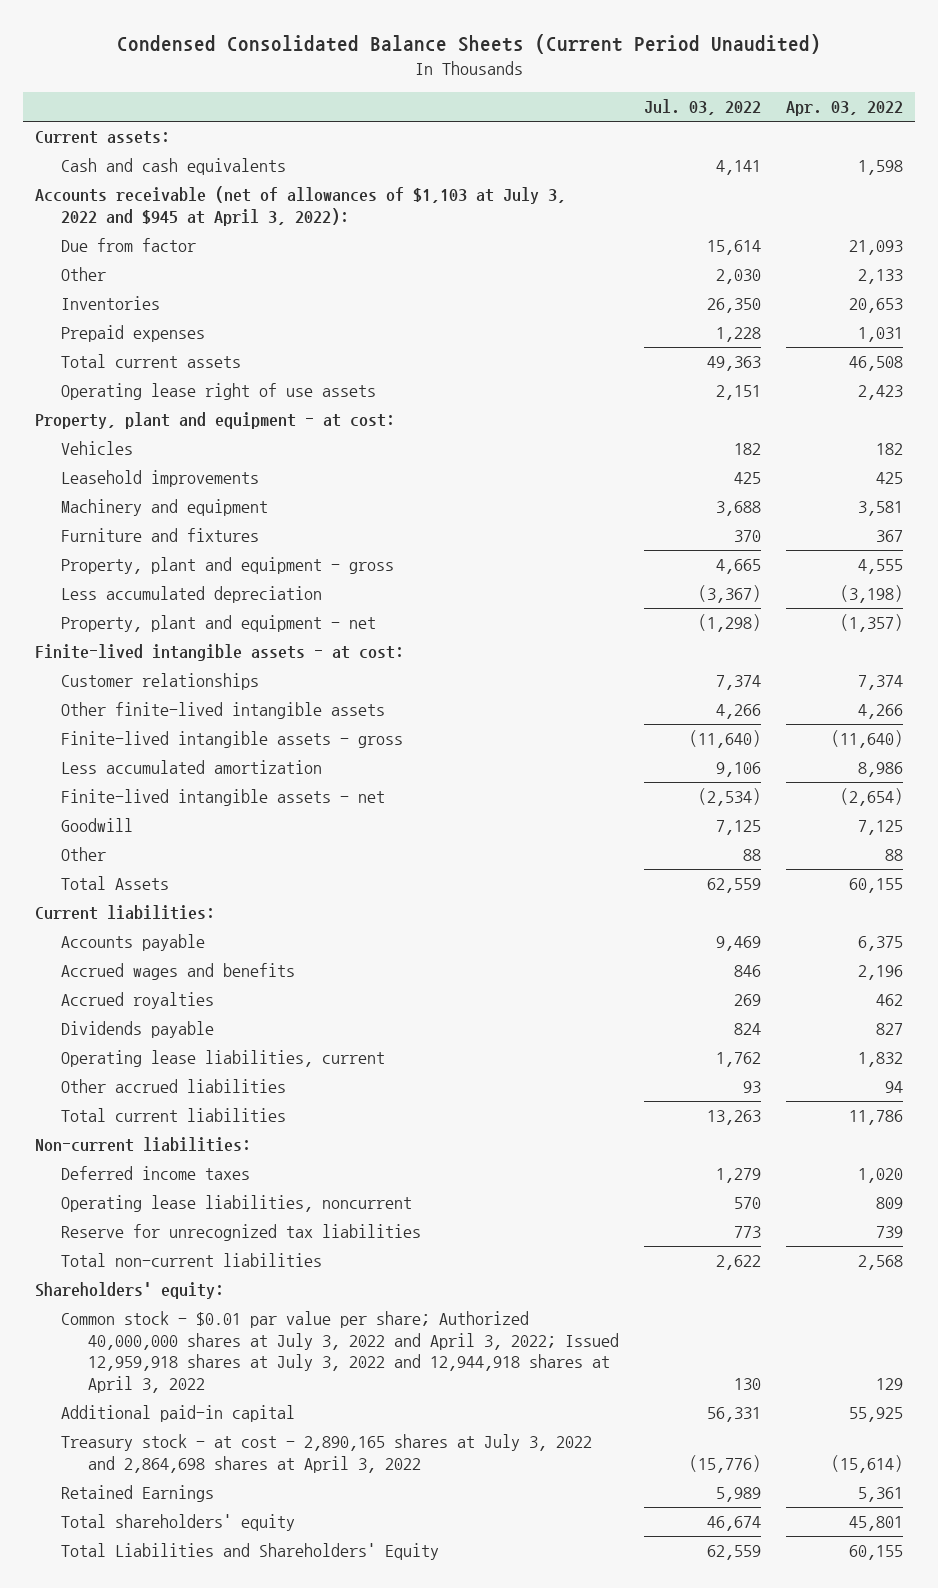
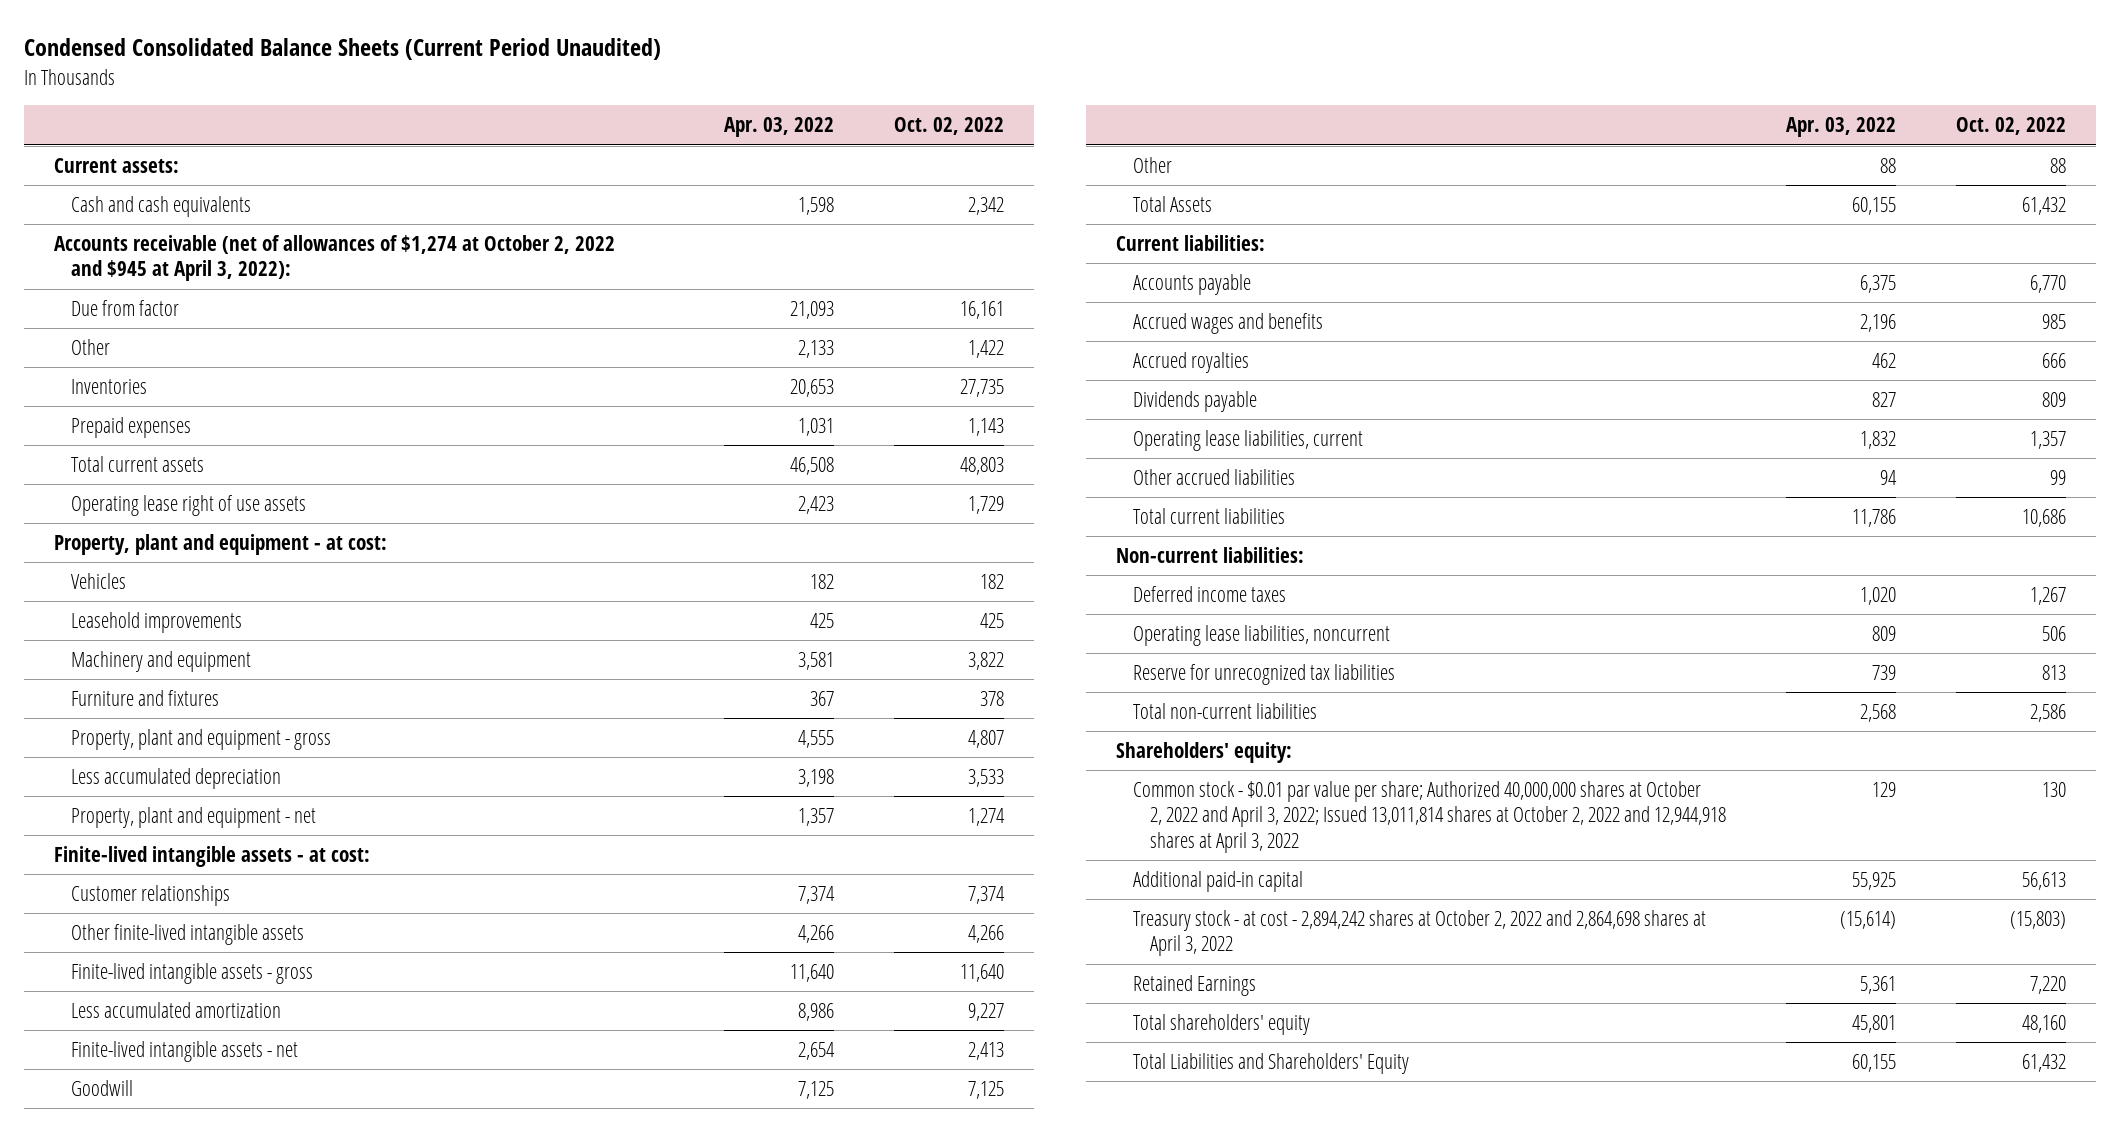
[643,99,761,116] Jul. 03, 2022 -> none
none -> [893,117,1004,136] Oct. 02, 2022
[34,186,566,226] Accounts receivable (net of allowances of $1,103 at July 3, 2022 and $945 at April 3, 2022): -> [54,234,616,282] Accounts receivable (net of allowances of $1,274 at October 2, 2022 and $945 at April 3, 2022):
[839,585,903,604] (3,198) -> [797,768,834,787] 3,198
[839,614,903,633] (1,357) -> [797,807,834,826] 1,357
[830,730,903,749] (11,640) -> [789,963,834,982] 11,640
[839,788,903,807] (2,654) -> [797,1041,835,1060] 2,654
[61,1311,619,1393] Common stock - $0.01 par value per share; Authorized 40,000,000 shares at July 3, 2022 and April 3, 2022; Issued 12,959,918 shares at July 3, 2022 and 12,944,918 shares at April 3, 2022 -> [1132,780,1726,853] Common stock - $0.01 par value per share; Authorized 40,000,000 shares at October 2, 2022 and April 3, 2022; Issued 13,011,814 shares at October 2, 2022 and 12,944,918 shares at April 3, 2022
[61,1434,593,1473] Treasury stock - at cost - 2,890,165 shares at July 3, 2022 and 2,864,698 shares at April 3, 2022 -> [1132,909,1706,957] Treasury stock - at cost - 2,894,242 shares at October 2, 2022 and 2,864,698 shares at April 3, 2022

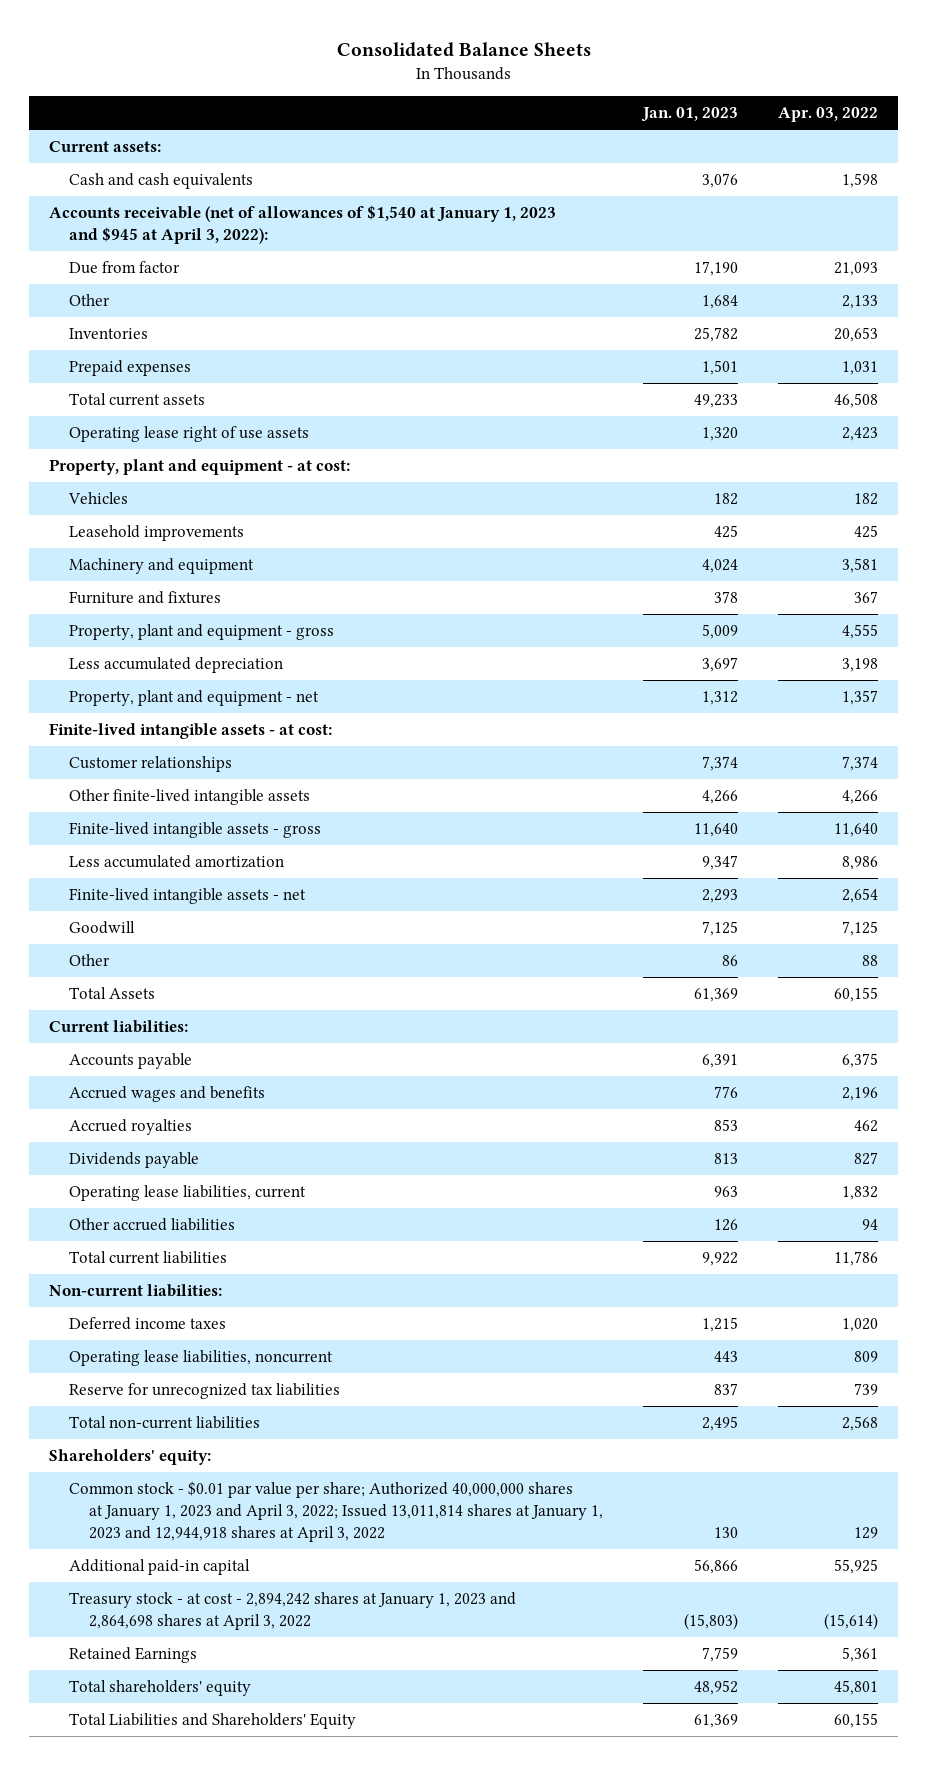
[24,38,662,61] Condensed Consolidated Balance Sheets (Current Period Unaudited) -> [336,41,591,57] Consolidated Balance Sheets
[893,117,1004,136] Oct. 02, 2022 -> none
none -> [640,107,738,123] Jan. 01, 2023
[54,234,616,282] Accounts receivable (net of allowances of $1,274 at October 2, 2022 and $945 at April 3, 2022): -> [49,205,557,244] Accounts receivable (net of allowances of $1,540 at January 1, 2023 and $945 at April 3, 2022):
[1132,780,1726,853] Common stock - $0.01 par value per share; Authorized 40,000,000 shares at October 2, 2022 and April 3, 2022; Issued 13,011,814 shares at October 2, 2022 and 12,944,918 shares at April 3, 2022 -> [69,1481,603,1542] Common stock - $0.01 par value per share; Authorized 40,000,000 shares at January 1, 2023 and April 3, 2022; Issued 13,011,814 shares at January 1, 2023 and 12,944,918 shares at April 3, 2022
[1132,909,1706,957] Treasury stock - at cost - 2,894,242 shares at October 2, 2022 and 2,864,698 shares at April 3, 2022 -> [69,1592,517,1630] Treasury stock - at cost - 2,894,242 shares at January 1, 2023 and 2,864,698 shares at April 3, 2022

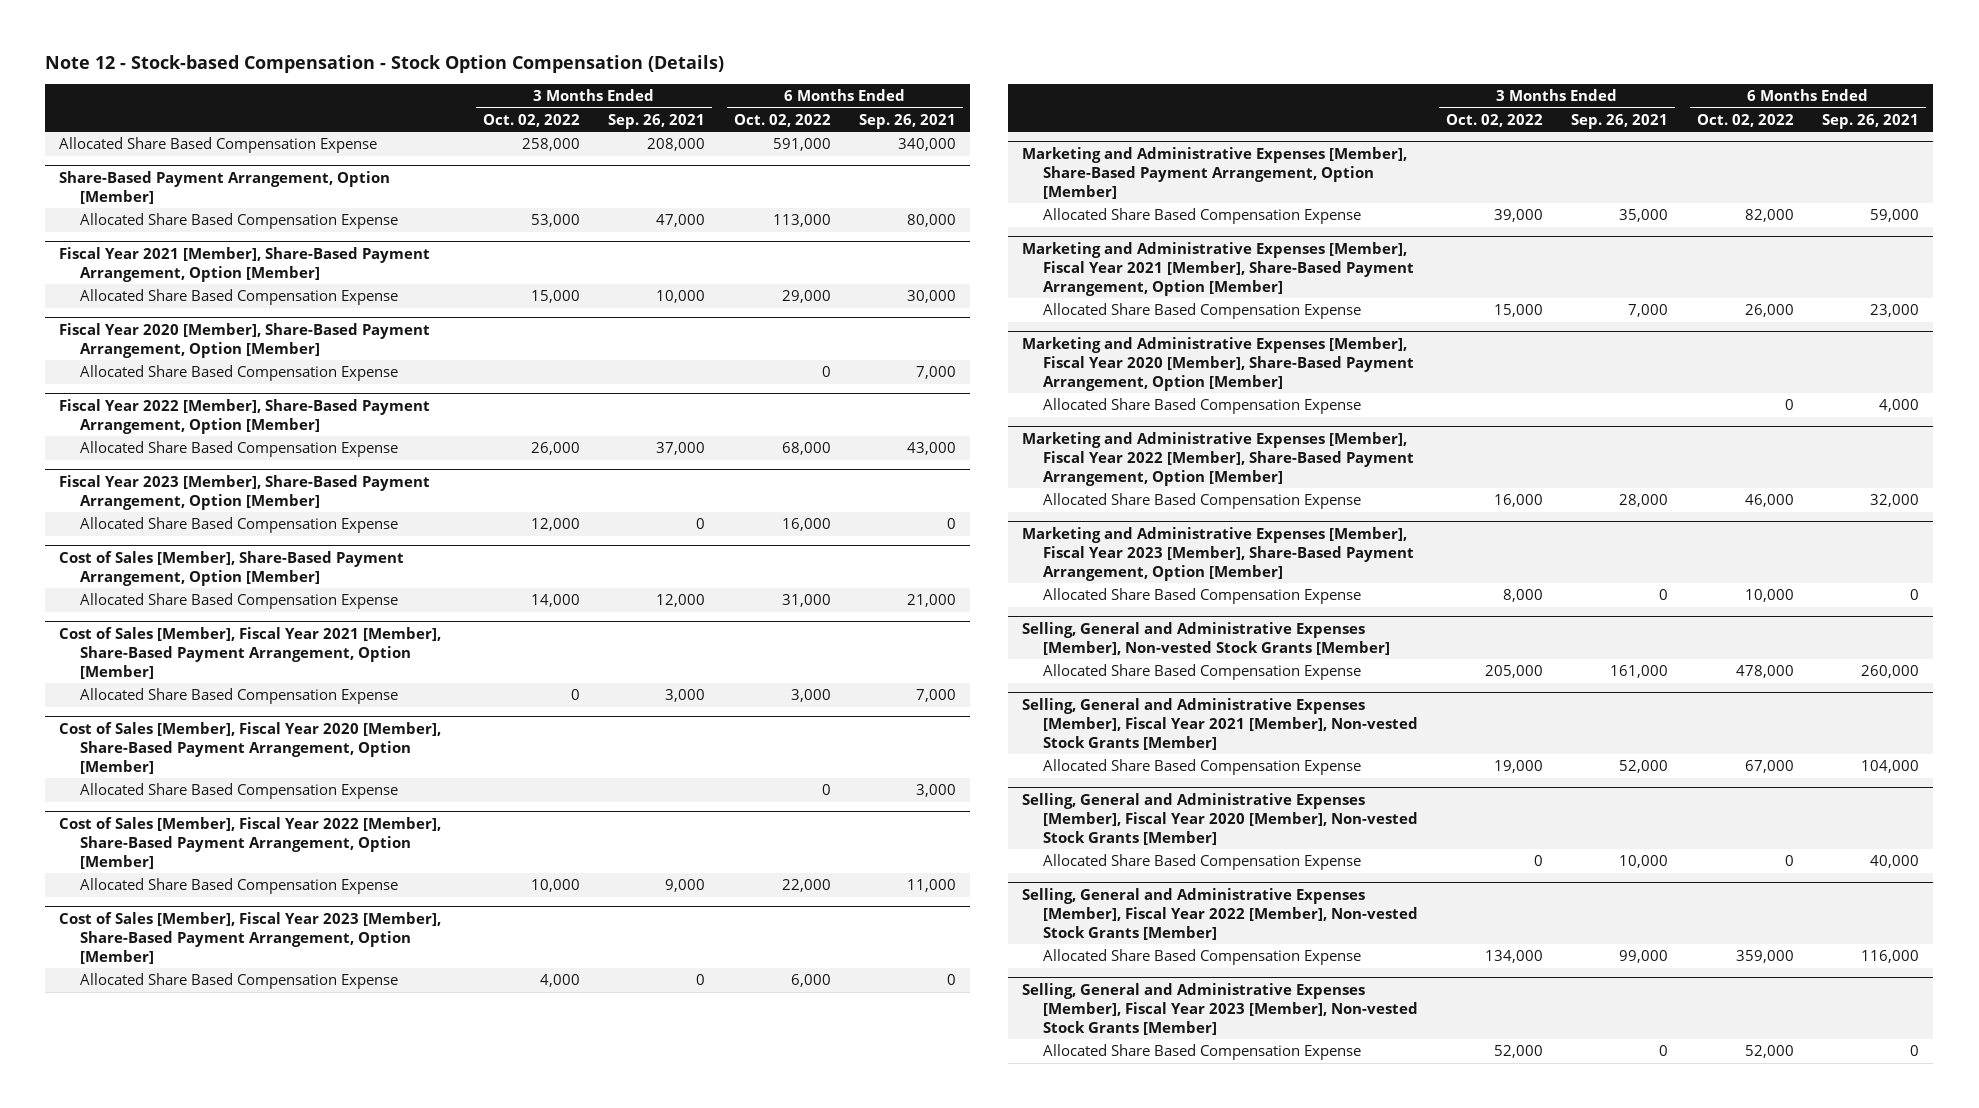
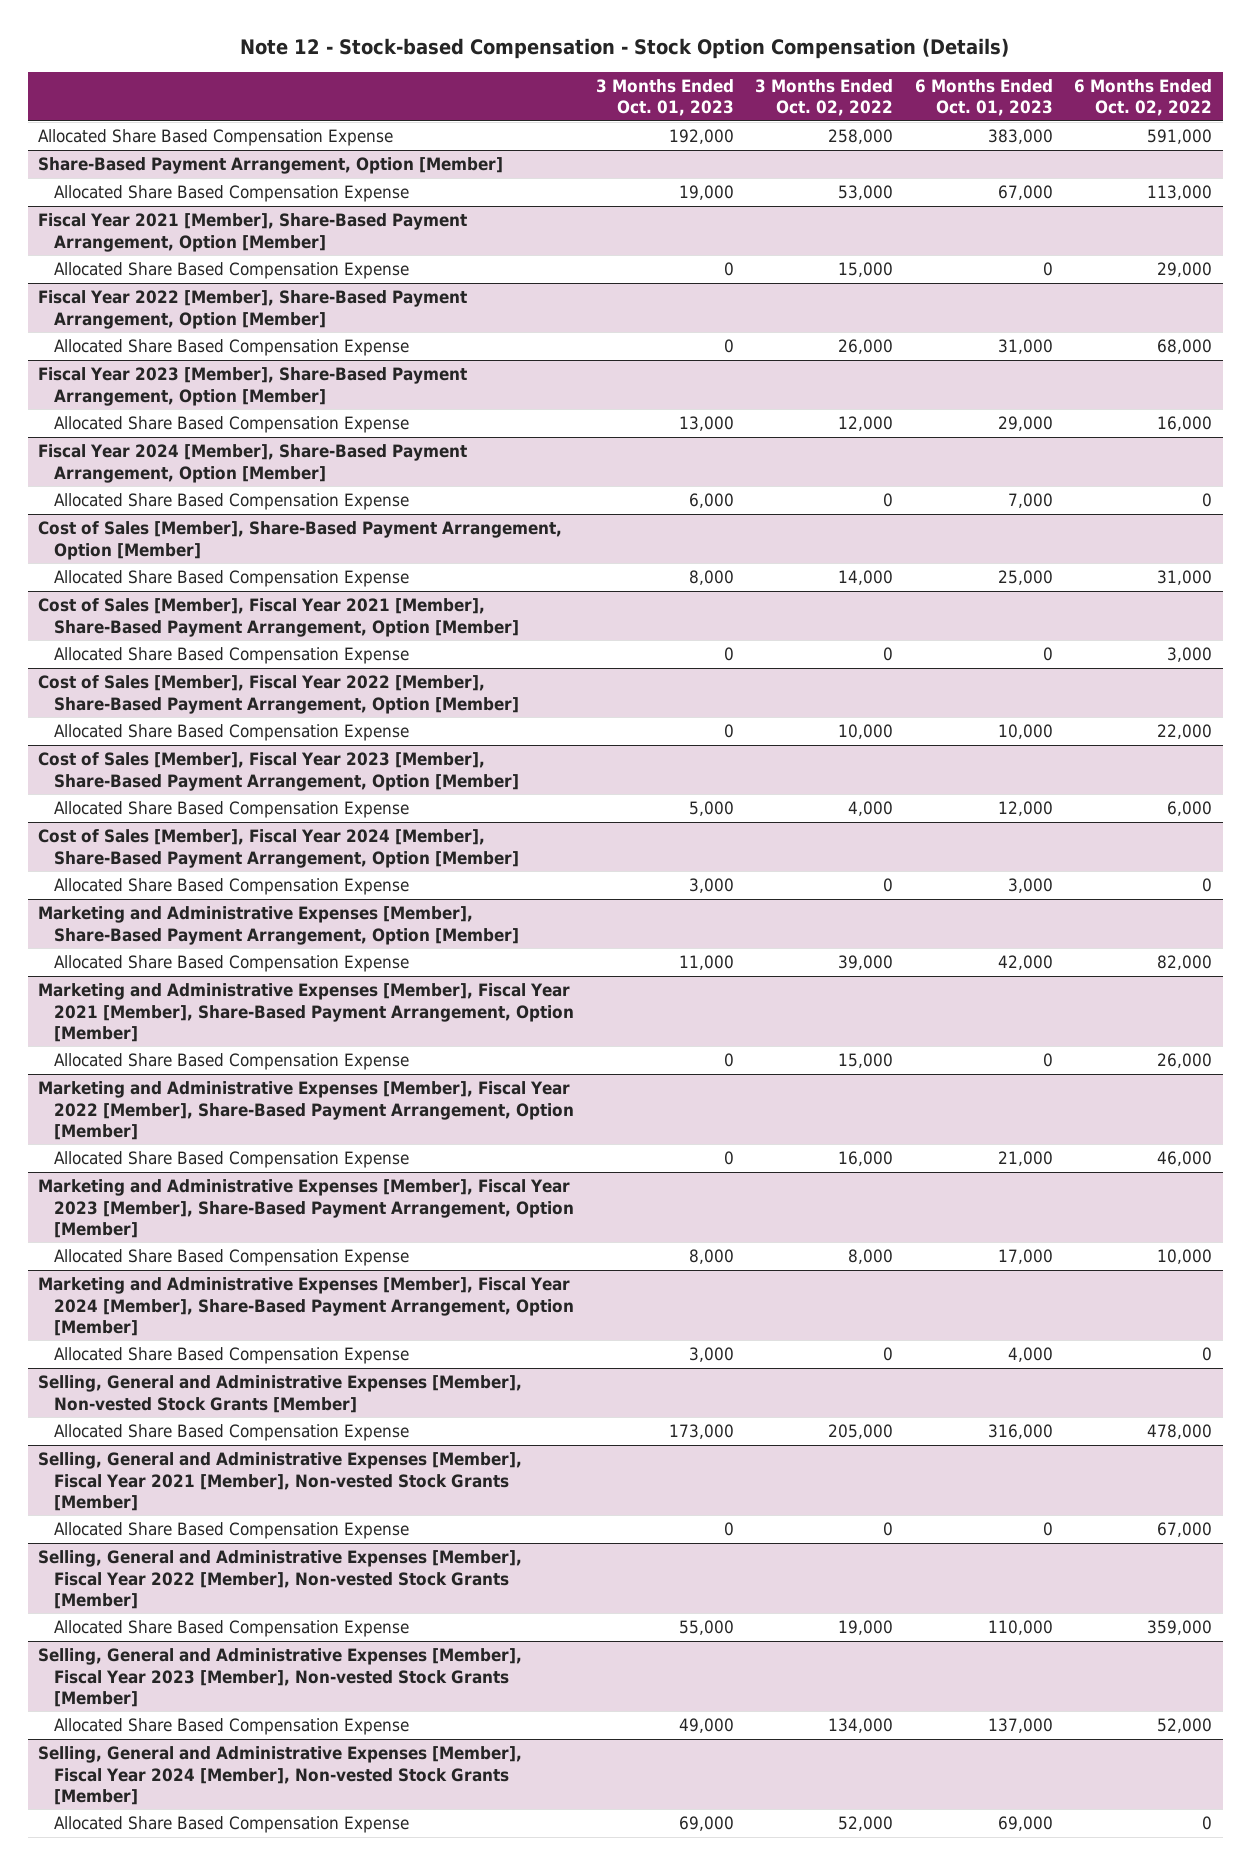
[608,113,706,129] Sep. 26, 2021 -> none
[859,113,957,129] Sep. 26, 2021 -> none
none -> [595,78,734,117] 3 Months Ended Oct. 01, 2023
none -> [914,78,1053,117] 6 Months Ended Oct. 01, 2023
[59,322,431,358] Fiscal Year 2020 [Member], Share-Based Payment Arrangement, Option [Member] -> none
[79,365,398,382] Allocated Share Based Compensation Expense -> none
none -> [38,444,468,483] Fiscal Year 2024 [Member], Share-Based Payment Arrangement, Option [Member]
none -> [54,493,410,511] Allocated Share Based Compensation Expense
[59,721,442,774] Cost of Sales [Member], Fiscal Year 2020 [Member], Share-Based Payment Arrangement, Option [Member] -> none
[79,783,398,800] Allocated Share Based Compensation Expense -> none
none -> [38,829,520,868] Cost of Sales [Member], Fiscal Year 2024 [Member], Share-Based Payment Arrangement, Option [Member]
none -> [54,878,410,896] Allocated Share Based Compensation Expense
[1022,336,1414,391] Marketing and Administrative Expenses [Member], Fiscal Year 2020 [Member], Share-Based Payment Arrangement, Option [Member] -> none
[1042,398,1361,415] Allocated Share Based Compensation Expense -> none
none -> [38,1277,575,1336] Marketing and Administrative Expenses [Member], Fiscal Year 2024 [Member], Share-Based Payment Arrangement, Option [Member]
none -> [54,1347,410,1365] Allocated Share Based Compensation Expense
[1022,792,1418,845] Selling, General and Administrative Expenses [Member], Fiscal Year 2020 [Member], Non-vested Stock Grants [Member] -> none
[1042,854,1361,871] Allocated Share Based Compensation Expense -> none
[1494,760,1544,774] 19,000 -> [883,1522,894,1537] 0
[1485,950,1544,964] 134,000 -> [838,1620,894,1636] 19,000
[1494,1045,1544,1059] 52,000 -> [828,1718,894,1734] 134,000
none -> [38,1746,523,1805] Selling, General and Administrative Expenses [Member], Fiscal Year 2024 [Member], Non-vested Stock Grants [Member]
none -> [54,1816,410,1834] Allocated Share Based Compensation Expense

